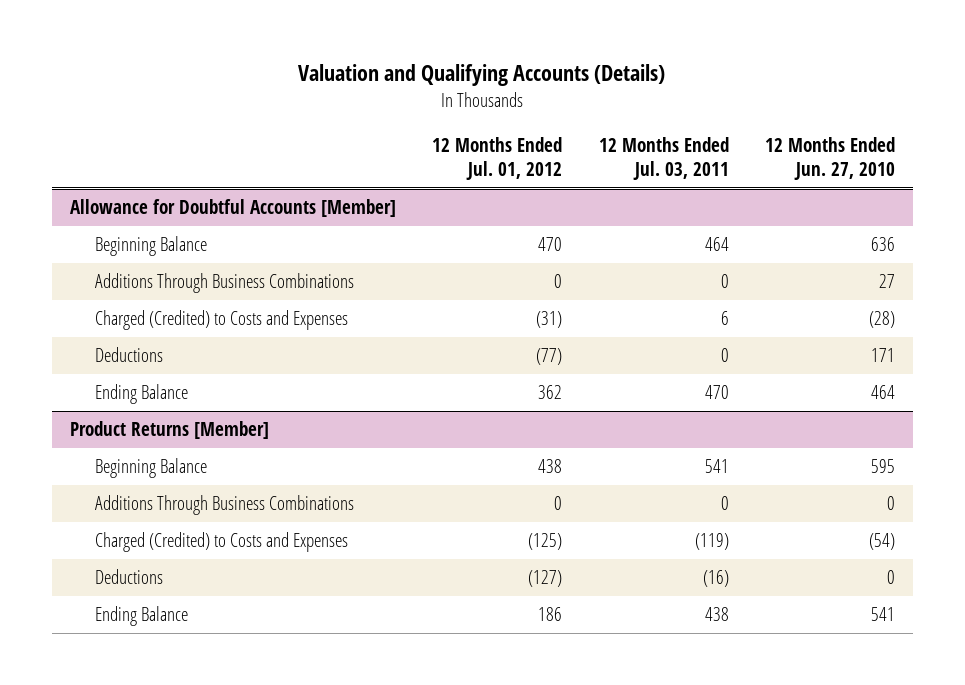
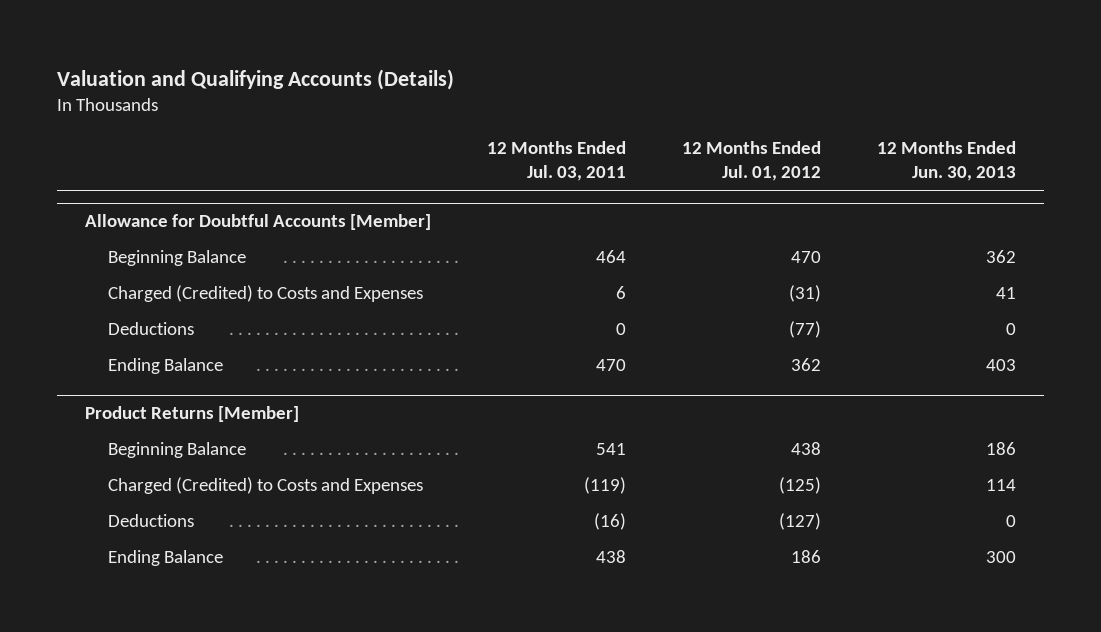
[765,136,896,181] 12 Months Ended Jun. 27, 2010 -> none
none -> [877,141,1017,182] 12 Months Ended Jun. 30, 2013
[94,273,354,294] Additions Through Business Combinations -> none
[94,495,354,516] Additions Through Business Combinations -> none

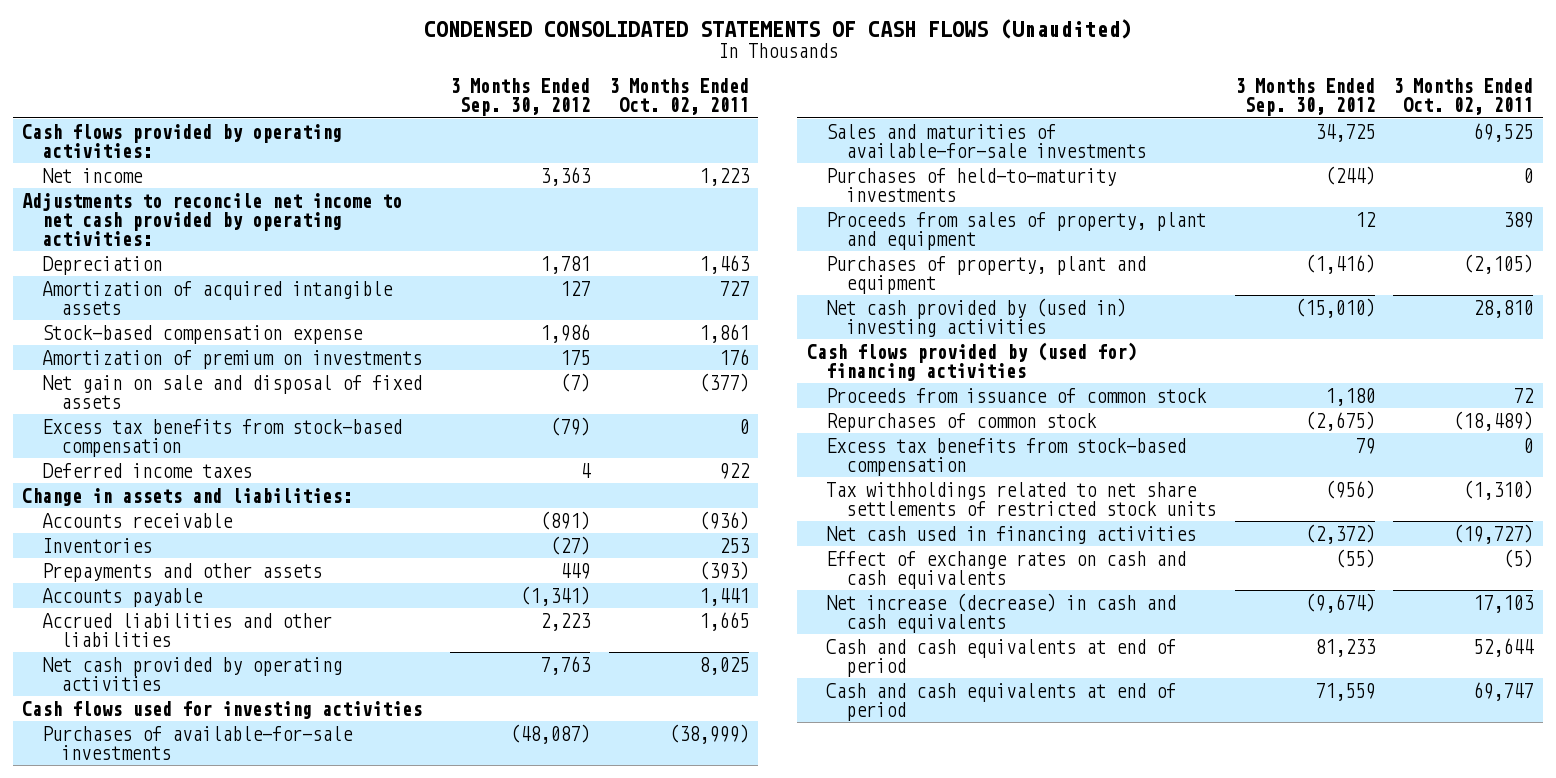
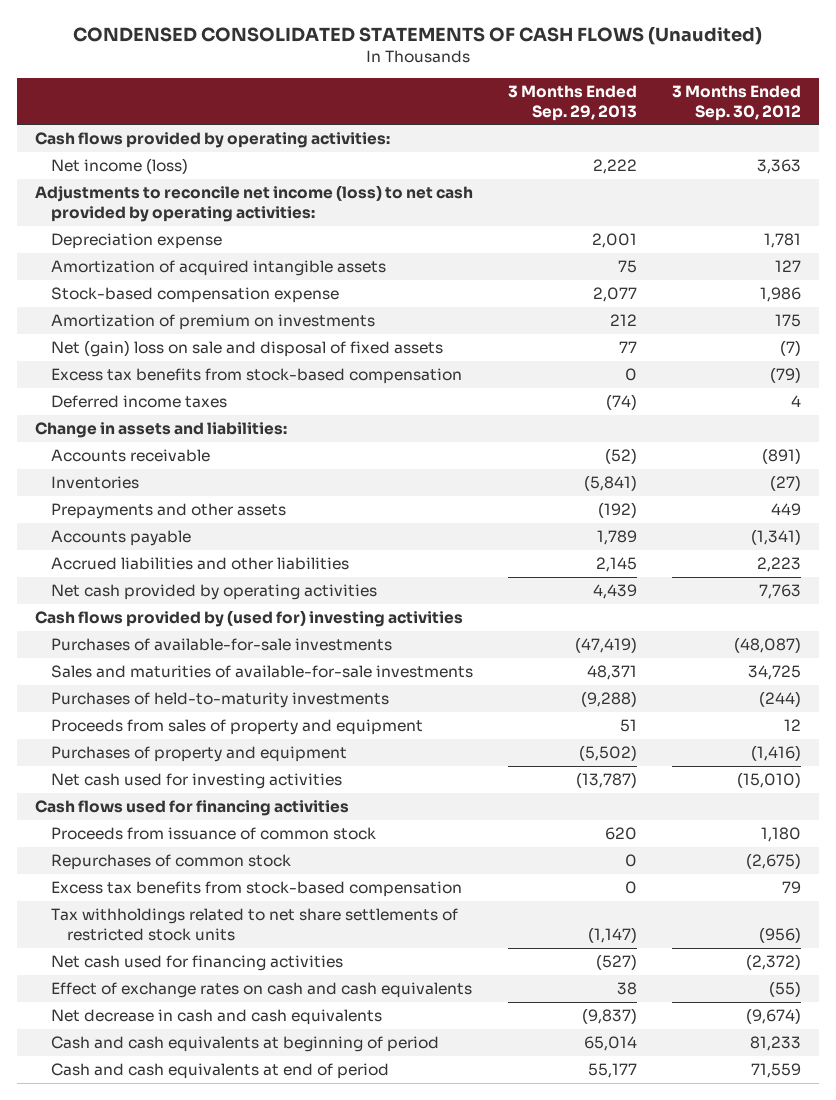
[608,78,749,116] 3 Months Ended Oct. 02, 2011 -> none
none -> [508,84,638,121] 3 Months Ended Sep. 29, 2013
[41,167,143,183] Net income -> [51,157,189,174] Net income (loss)
[22,192,403,246] Adjustments to reconcile net income to net cash provided by operating activities: -> [34,184,473,222] Adjustments to reconcile net income (loss) to net cash provided by operating activities:
[41,255,162,275] Depreciation -> [51,232,223,249] Depreciation expense
[41,374,422,409] Net gain on sale and disposal of fixed assets -> [51,339,444,357] Net (gain) loss on sale and disposal of fixed assets
[22,700,423,719] Cash flows used for investing activities -> [34,609,463,627] Cash flows provided by (used for) investing activities
[826,211,1207,250] Proceeds from sales of property, plant and equipment -> [51,718,424,735] Proceeds from sales of property and equipment
[826,255,1147,294] Purchases of property, plant and equipment -> [51,745,348,762] Purchases of property and equipment
[826,297,1127,337] Net cash provided by (used in) investing activities -> [51,772,343,789] Net cash used for investing activities
[806,341,1137,381] Cash flows provided by (used for) financing activities -> [34,799,349,816] Cash flows used for financing activities
[826,525,1197,544] Net cash used in financing activities -> [51,954,344,971] Net cash used for financing activities
[826,592,1177,633] Net increase (decrease) in cash and cash equivalents -> [51,1008,383,1025] Net decrease in cash and cash equivalents
[826,638,1177,677] Cash and cash equivalents at end of period -> [51,1035,440,1052] Cash and cash equivalents at beginning of period

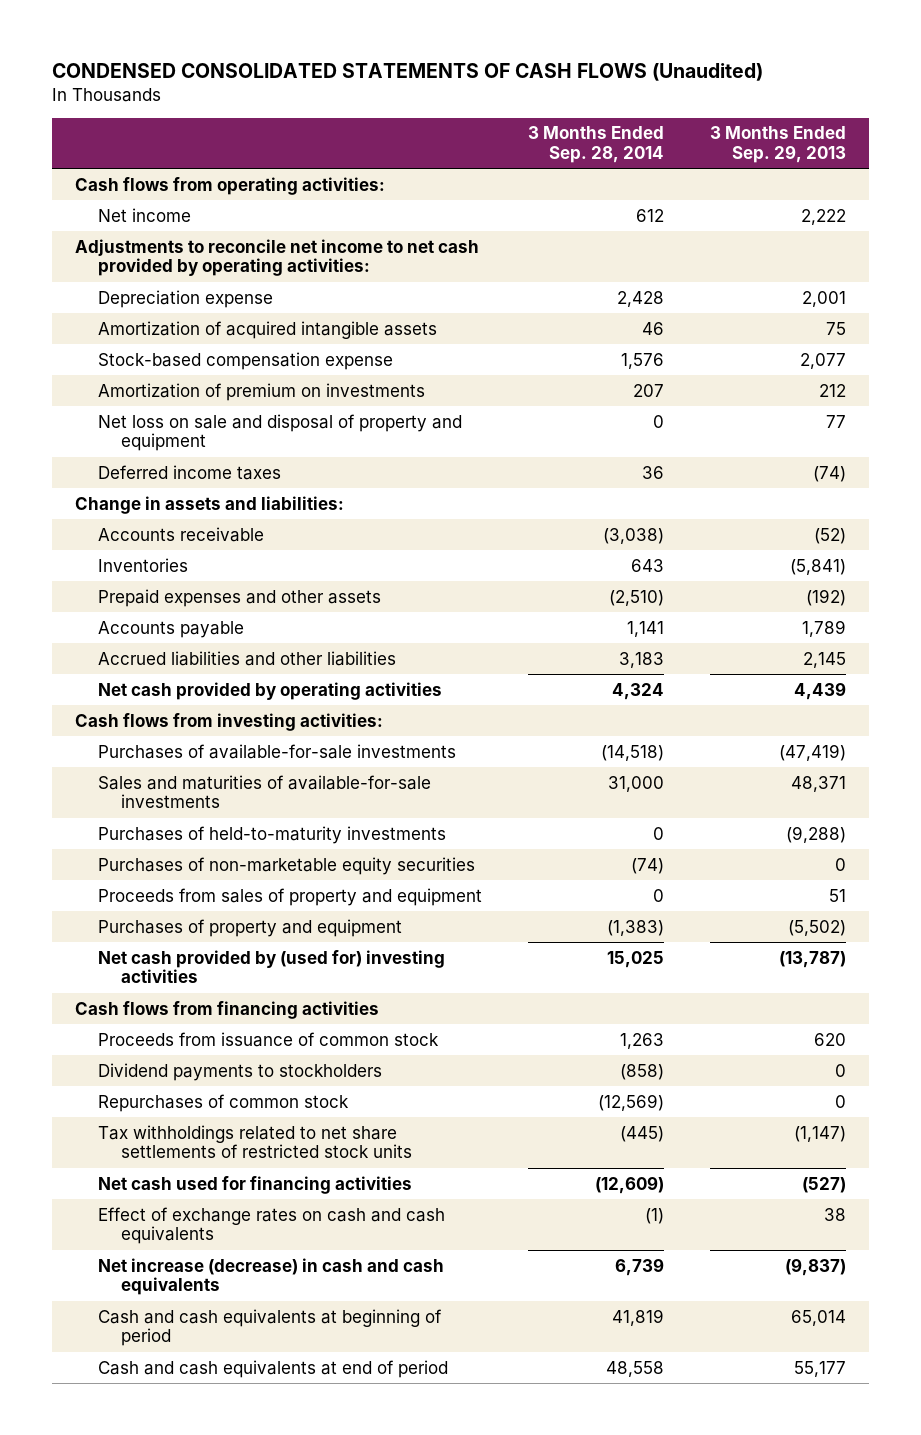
[672,84,802,121] 3 Months Ended Sep. 30, 2012 -> none
none -> [528,126,665,163] 3 Months Ended Sep. 28, 2014
[34,131,390,148] Cash flows provided by operating activities: -> [74,176,385,195] Cash flows from operating activities:
[51,157,189,174] Net income (loss) -> [97,207,191,222] Net income
[34,184,473,222] Adjustments to reconcile net income (loss) to net cash provided by operating activities: -> [74,238,479,277] Adjustments to reconcile net income to net cash provided by operating activities:
[51,367,463,384] Excess tax benefits from stock-based compensation -> none
[51,339,444,357] Net (gain) loss on sale and disposal of fixed assets -> [97,413,462,452] Net loss on sale and disposal of property and equipment
[51,502,287,519] Prepayments and other assets -> [97,588,381,607] Prepaid expenses and other assets
[34,609,463,627] Cash flows provided by (used for) investing activities -> [74,712,383,731] Cash flows from investing activities:
none -> [97,856,475,875] Purchases of non-marketable equity securities
[51,772,343,789] Net cash used for investing activities -> [97,949,445,984] Net cash provided by (used for) investing activities
[34,799,349,816] Cash flows used for financing activities -> [74,1000,379,1019] Cash flows from financing activities
none -> [97,1062,382,1081] Dividend payments to stockholders
[51,880,463,897] Excess tax benefits from stock-based compensation -> none
[51,1008,383,1025] Net decrease in cash and cash equivalents -> [97,1257,444,1296] Net increase (decrease) in cash and cash equivalents

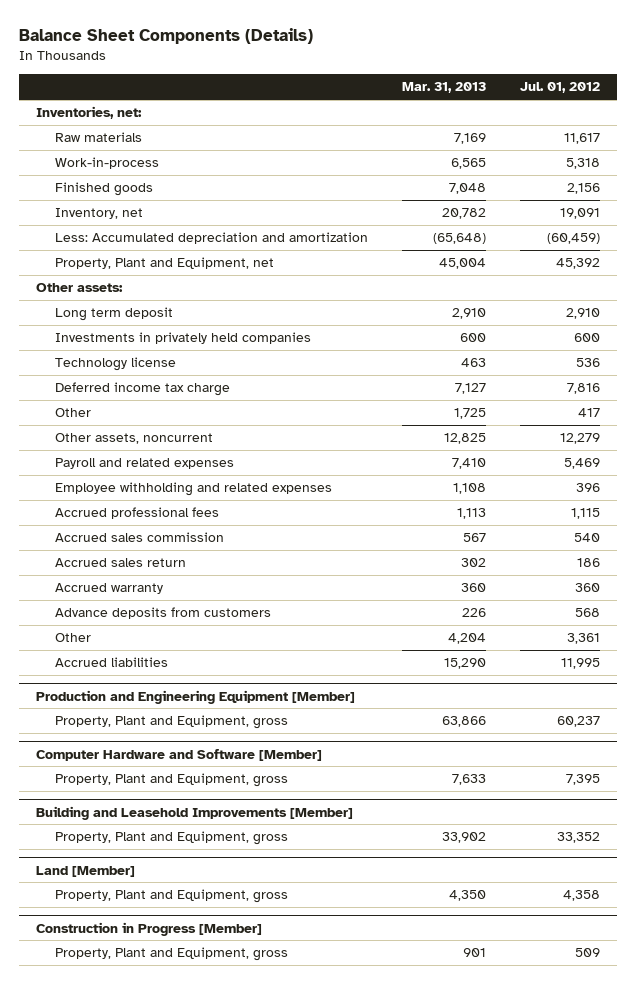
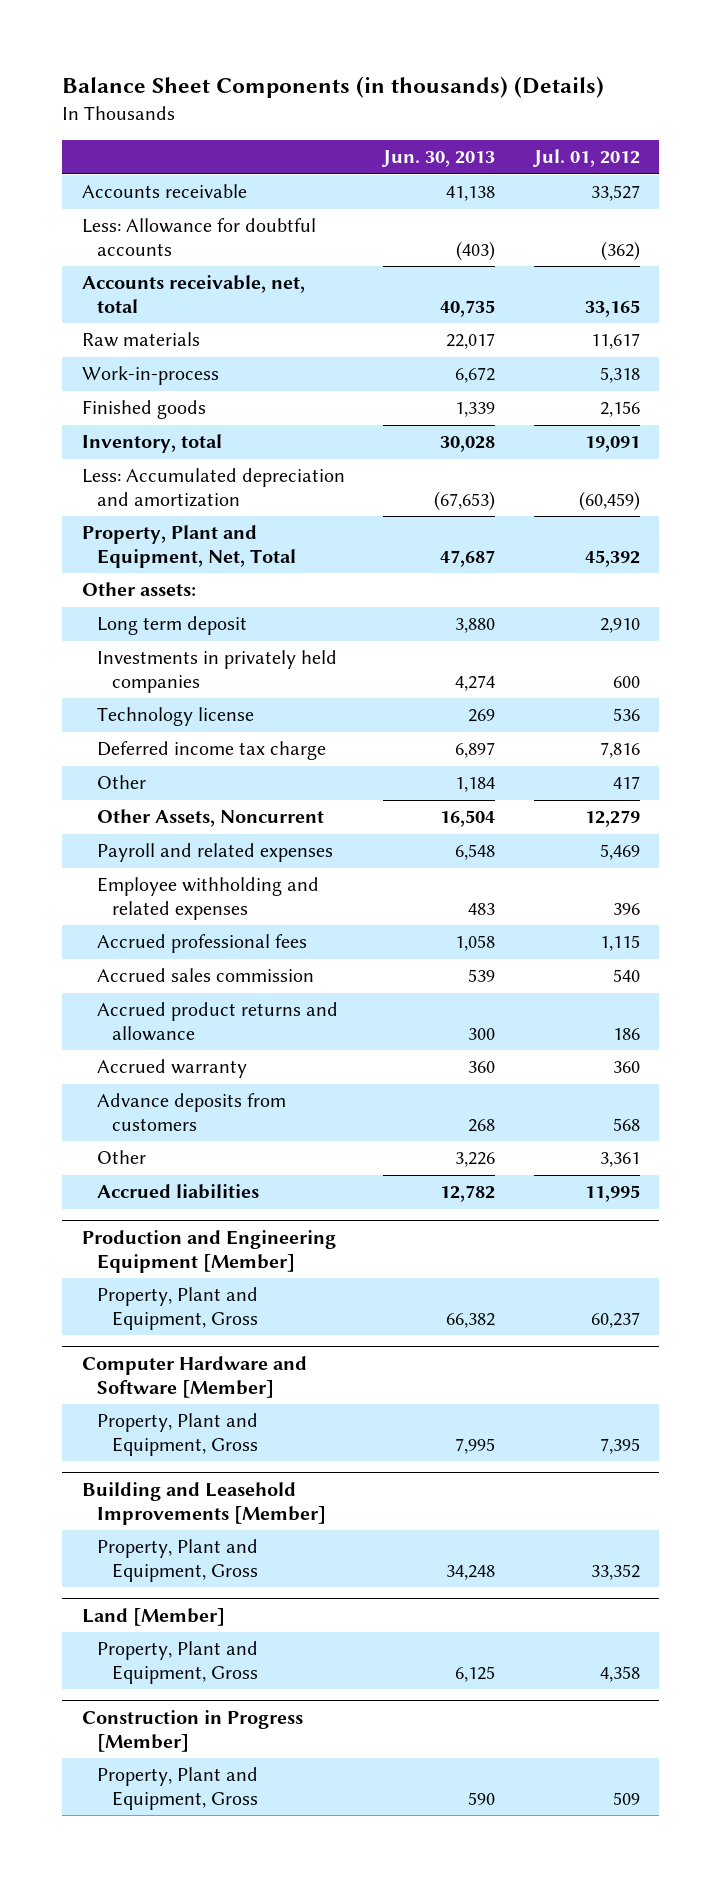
[18,27,313,44] Balance Sheet Components (Details) -> [62,76,605,99] Balance Sheet Components (in thousands) (Details)
[401,82,486,94] Mar. 31, 2013 -> none
none -> [381,150,496,168] Jun. 30, 2013
[35,106,142,120] Inventories, net: -> none
none -> [81,184,247,199] Accounts receivable
none -> [81,218,316,256] Less: Allowance for doubtful accounts
none -> [81,275,305,313] Accounts receivable, net, total
[55,208,144,220] Inventory, net -> [81,434,222,454] Inventory, total
[55,257,275,270] Property, Plant and Equipment, net -> [81,525,297,568] Property, Plant and Equipment, Net, Total
[55,433,214,445] Other assets, noncurrent -> [97,809,325,828] Other Assets, Noncurrent
[55,558,187,568] Accrued sales return -> [97,1002,339,1041] Accrued product returns and allowance
[55,715,289,730] Property, Plant and Equipment, gross -> [97,1287,259,1330] Property, Plant and Equipment, Gross
[55,773,289,788] Property, Plant and Equipment, gross -> [97,1413,259,1456] Property, Plant and Equipment, Gross
[55,831,289,846] Property, Plant and Equipment, gross -> [97,1539,259,1582] Property, Plant and Equipment, Gross
[55,889,289,904] Property, Plant and Equipment, gross -> [97,1641,259,1684] Property, Plant and Equipment, Gross
[55,947,289,962] Property, Plant and Equipment, gross -> [97,1767,259,1810] Property, Plant and Equipment, Gross

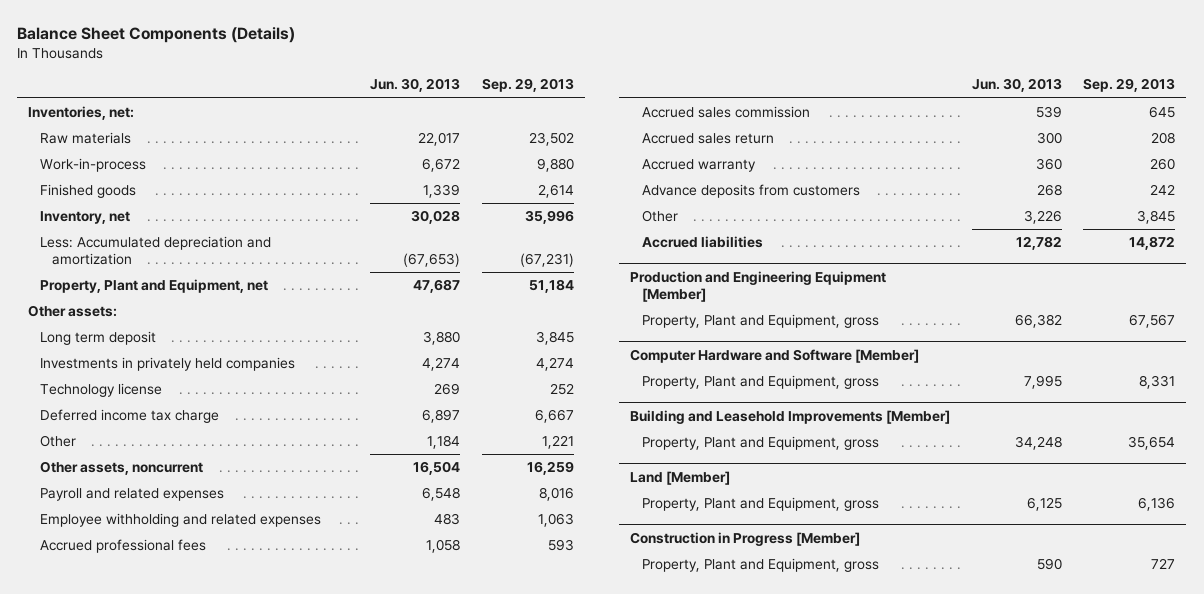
[62,76,605,99] Balance Sheet Components (in thousands) (Details) -> [17,26,296,43] Balance Sheet Components (Details)
[532,149,641,168] Jul. 01, 2012 -> none
none -> [481,78,574,93] Sep. 29, 2013
[81,184,247,199] Accounts receivable -> none
[81,218,316,256] Less: Allowance for doubtful accounts -> none
[81,275,305,313] Accounts receivable, net, total -> none
none -> [28,106,135,121] Inventories, net:
[81,434,222,454] Inventory, total -> [40,211,131,225] Inventory, net
[81,525,297,568] Property, Plant and Equipment, Net, Total -> [40,279,269,294] Property, Plant and Equipment, net
[97,809,325,828] Other Assets, Noncurrent -> [40,461,204,476] Other assets, noncurrent
[97,1002,339,1041] Accrued product returns and allowance -> [641,133,774,145] Accrued sales return
[97,1287,259,1330] Property, Plant and Equipment, Gross -> [641,314,879,329] Property, Plant and Equipment, gross
[97,1413,259,1456] Property, Plant and Equipment, Gross -> [641,375,879,390] Property, Plant and Equipment, gross
[97,1539,259,1582] Property, Plant and Equipment, Gross -> [641,436,879,451] Property, Plant and Equipment, gross
[97,1641,259,1684] Property, Plant and Equipment, Gross -> [641,497,879,512] Property, Plant and Equipment, gross
[97,1767,259,1810] Property, Plant and Equipment, Gross -> [641,558,879,573] Property, Plant and Equipment, gross

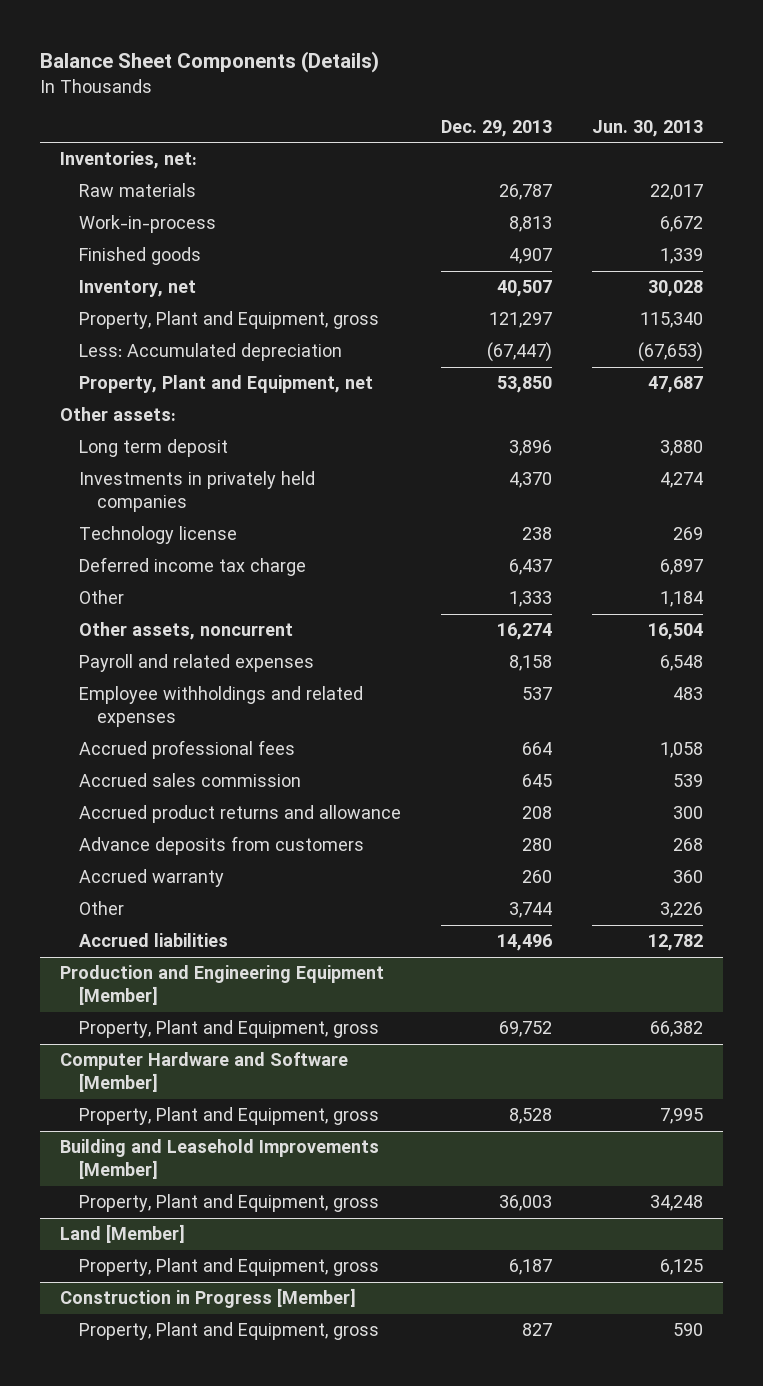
[481,78,574,93] Sep. 29, 2013 -> none
none -> [440,119,552,137] Dec. 29, 2013
none -> [78,311,379,330] Property, Plant and Equipment, gross
[40,236,272,266] Less: Accumulated depreciation and amortization -> [78,343,342,362] Less: Accumulated depreciation
[40,513,322,528] Employee withholding and related expenses -> [78,686,363,728] Employee withholdings and related expenses
[641,133,774,145] Accrued sales return -> [78,805,401,824] Accrued product returns and allowance
[641,159,756,173] Accrued warranty -> [78,869,224,888] Accrued warranty

